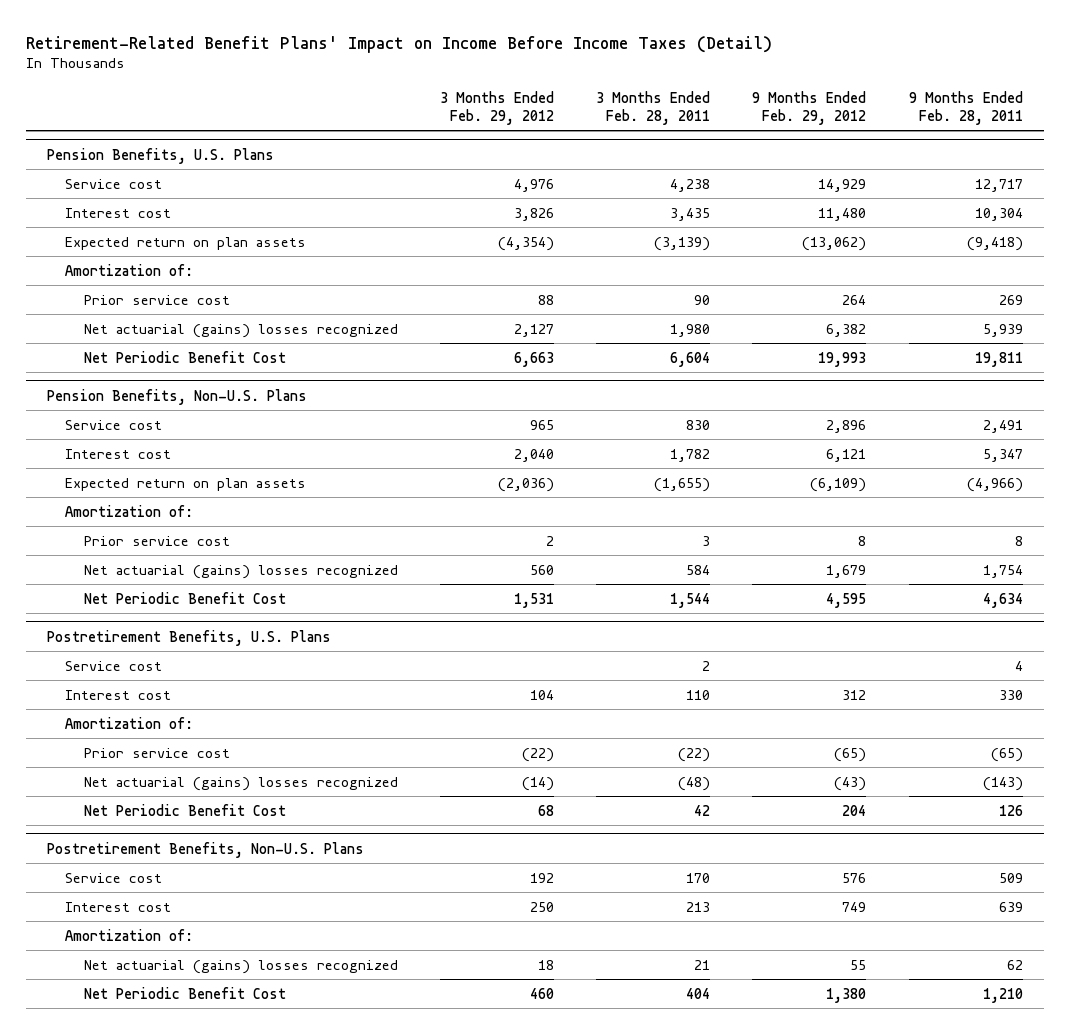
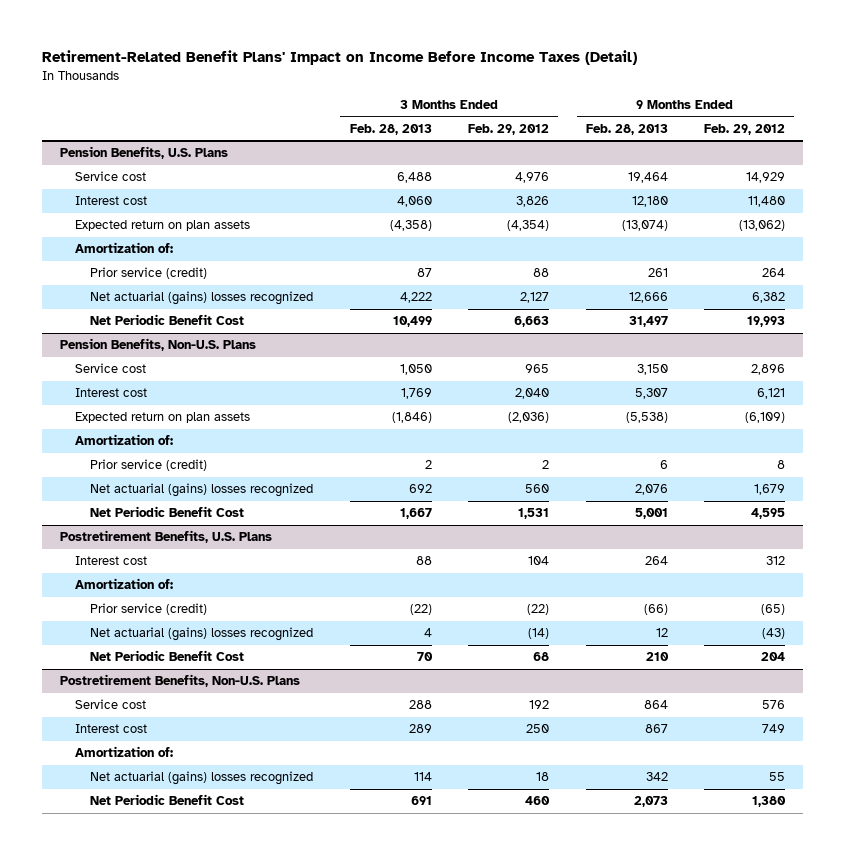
[596,90,711,125] 3 Months Ended Feb. 28, 2011 -> none
[908,90,1023,125] 9 Months Ended Feb. 28, 2011 -> none
none -> [349,123,432,135] Feb. 28, 2013
none -> [585,123,668,135] Feb. 28, 2013
[83,294,230,305] Prior service cost -> [90,267,208,280] Prior service (credit)
[83,535,230,546] Prior service cost -> [90,459,208,472] Prior service (credit)
[65,660,163,671] Service cost -> none
[83,747,230,758] Prior service cost -> [90,603,208,616] Prior service (credit)

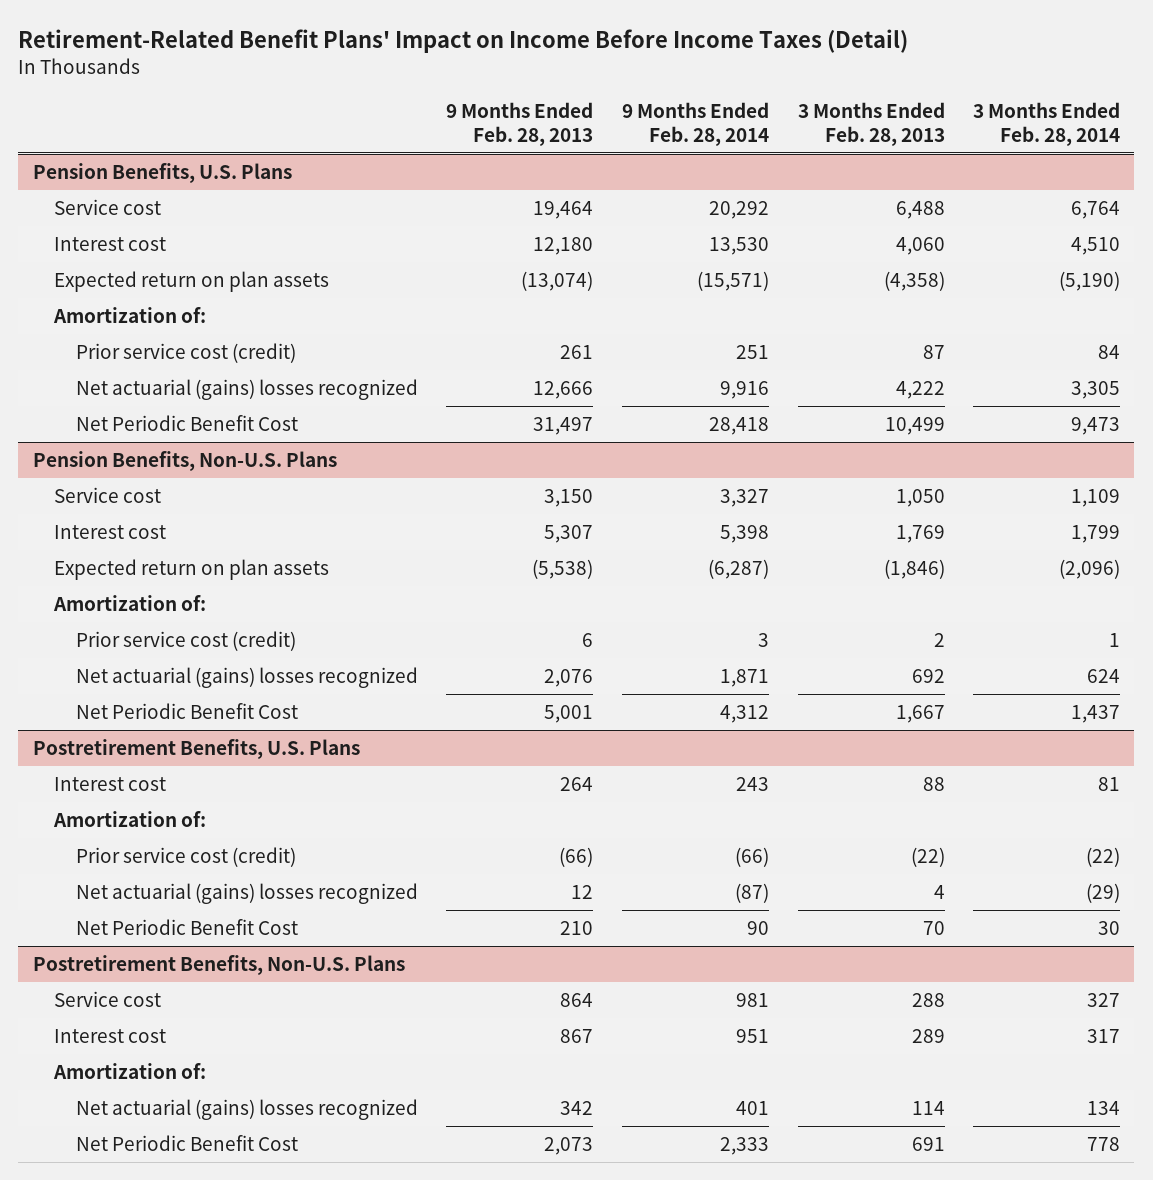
[468,123,550,135] Feb. 29, 2012 -> none
[704,123,786,135] Feb. 29, 2012 -> none
none -> [622,102,770,146] 9 Months Ended Feb. 28, 2014
none -> [973,102,1121,146] 3 Months Ended Feb. 28, 2014
[90,267,208,280] Prior service (credit) -> [75,343,296,364] Prior service cost (credit)
[90,459,208,472] Prior service (credit) -> [75,631,296,652] Prior service cost (credit)
[90,603,208,616] Prior service (credit) -> [75,847,296,868] Prior service cost (credit)

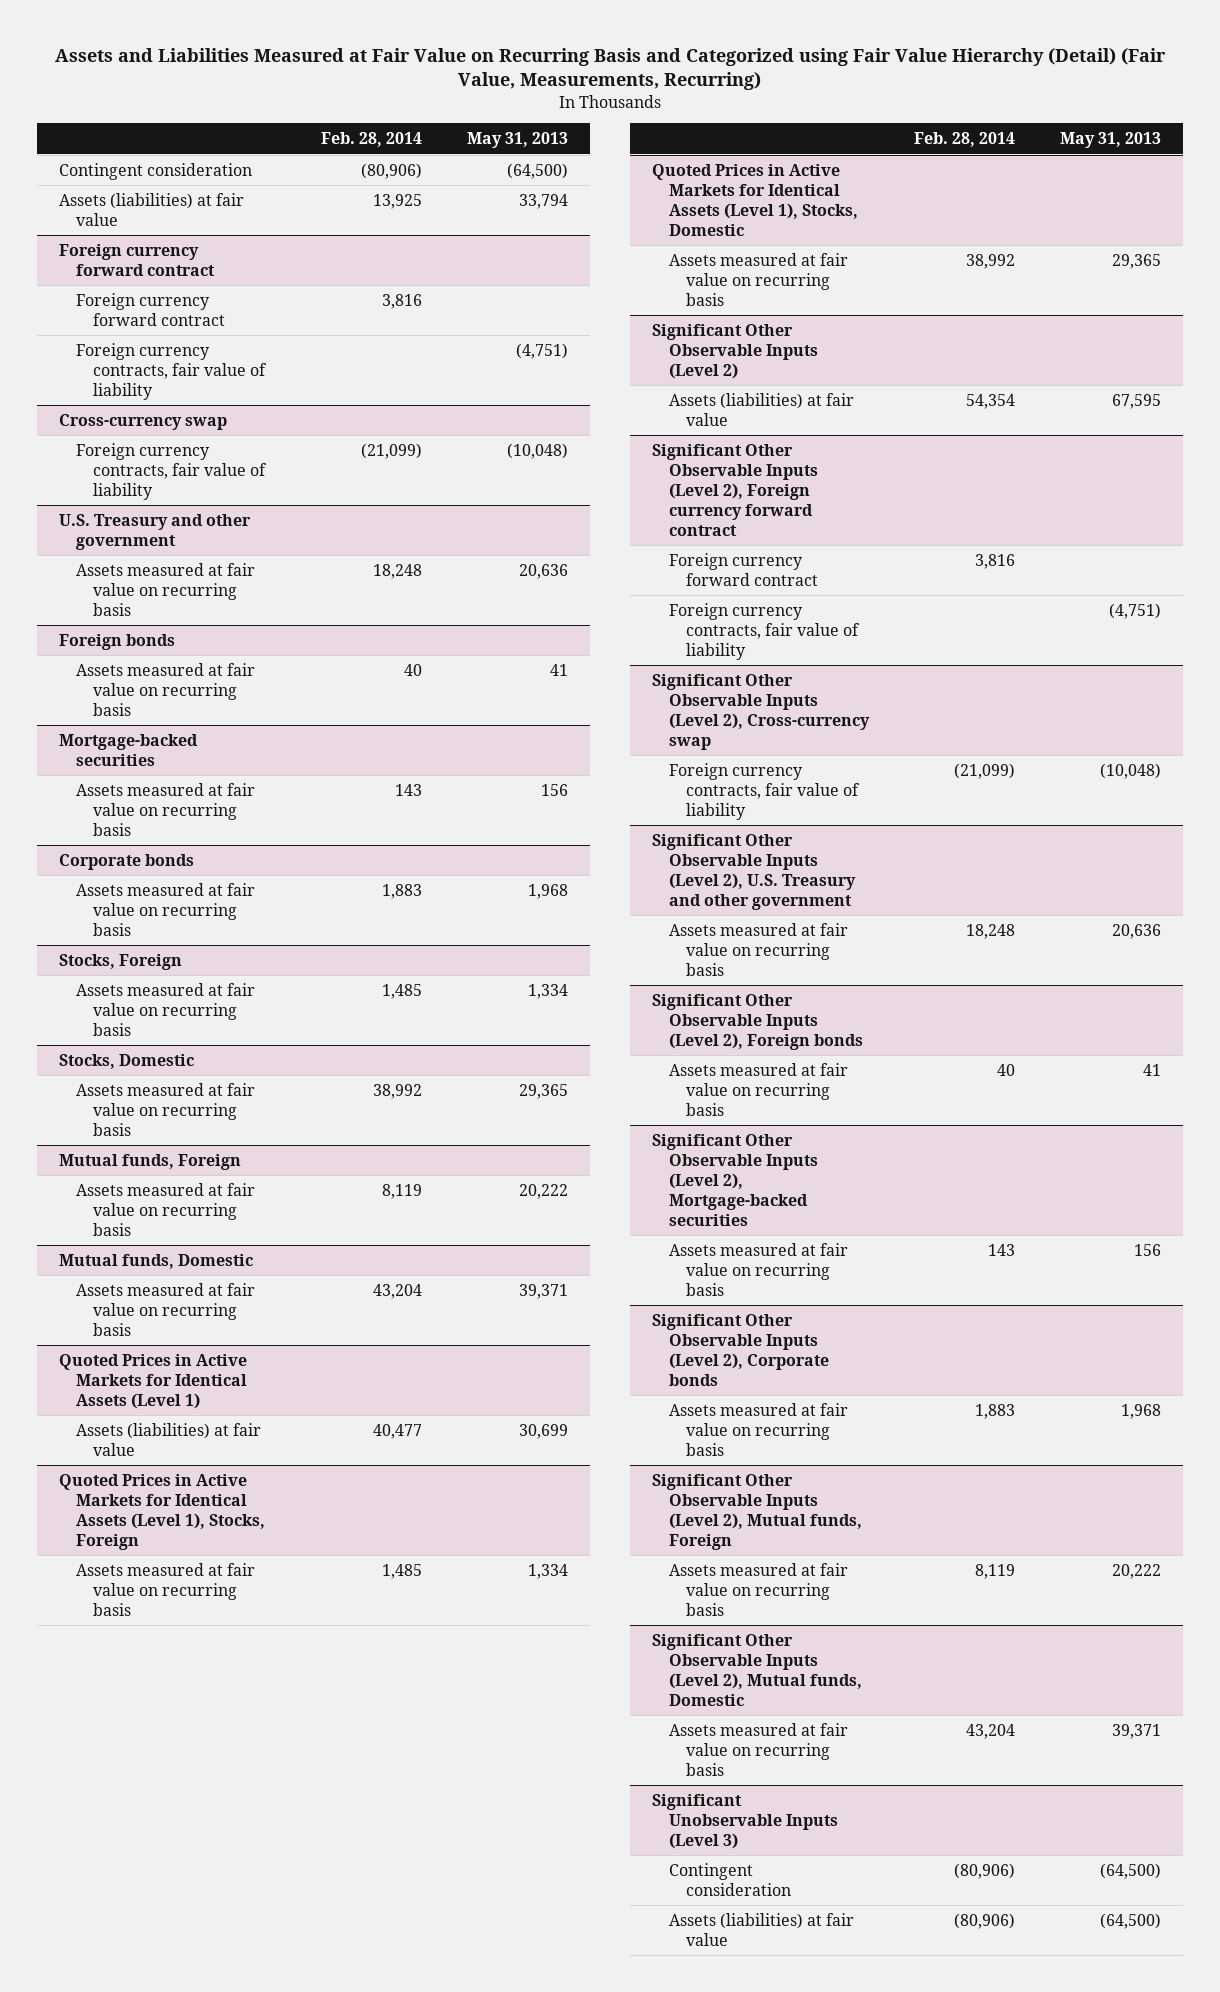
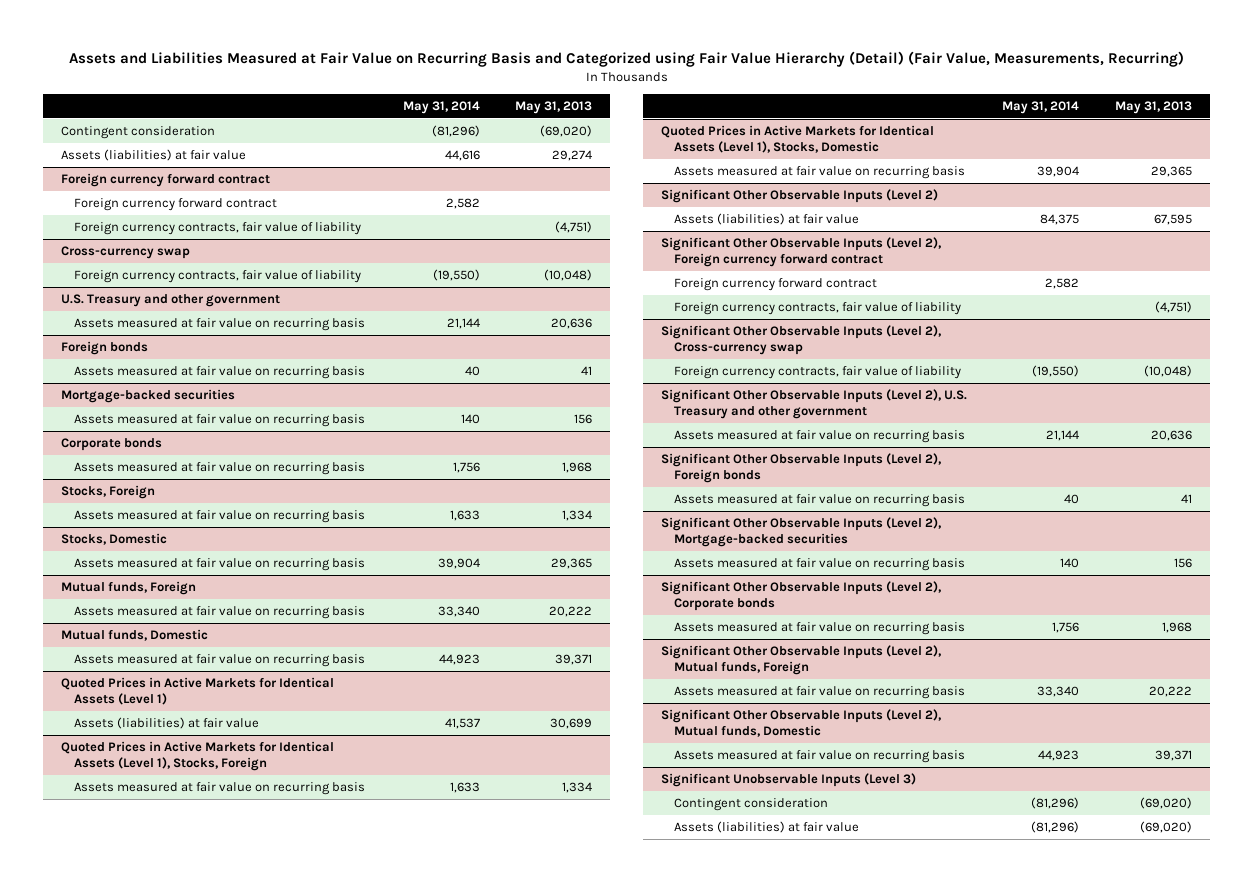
[320,132,422,148] Feb. 28, 2014 -> none
none -> [402,100,480,114] May 31, 2014
[506,162,568,179] (64,500) -> [540,125,593,138] (69,020)
[518,193,568,209] 33,794 -> [552,150,593,162] 29,274
[1099,1862,1161,1879] (64,500) -> [1140,797,1193,810] (69,020)
[1099,1912,1161,1929] (64,500) -> [1140,821,1193,834] (69,020)

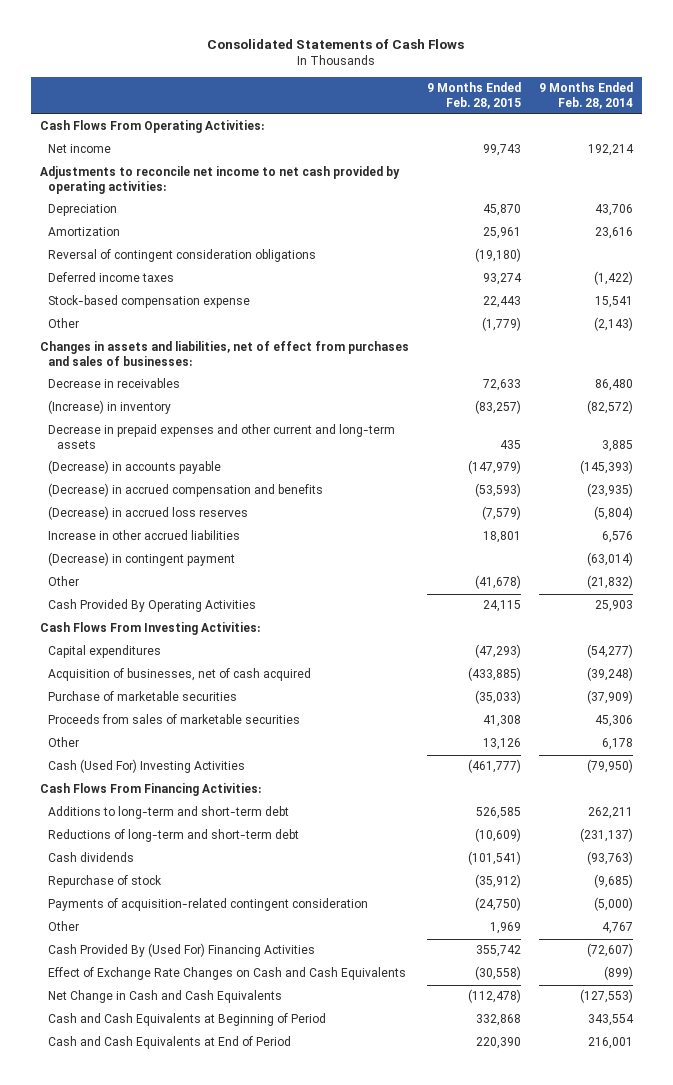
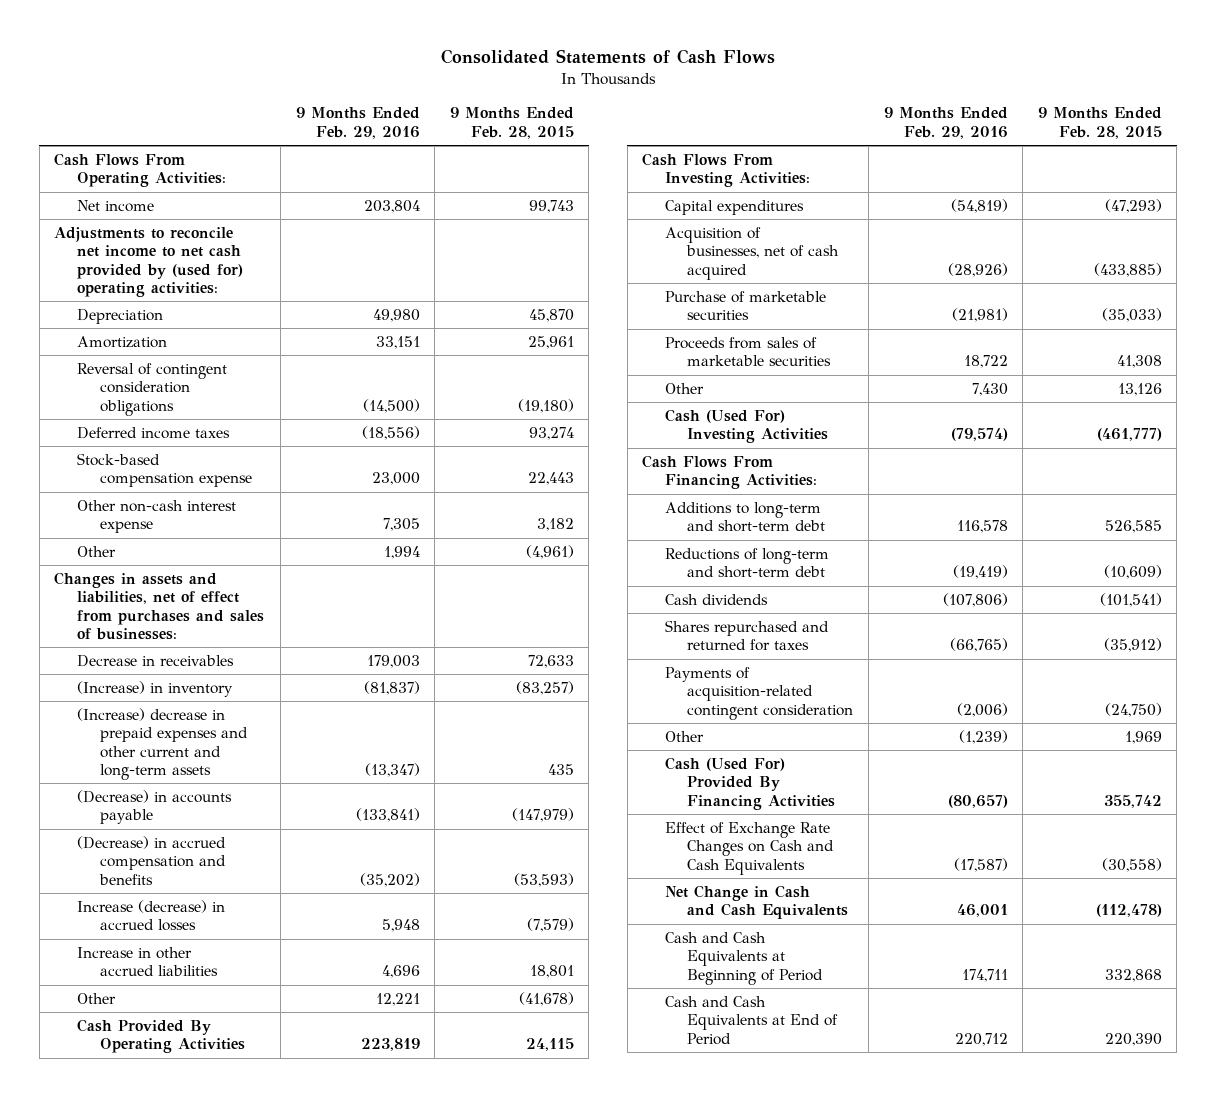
[539,82,634,109] 9 Months Ended Feb. 28, 2014 -> none
none -> [295,107,420,139] 9 Months Ended Feb. 29, 2016
[39,166,400,194] Adjustments to reconcile net income to net cash provided by operating activities: -> [54,226,243,298] Adjustments to reconcile net income to net cash provided by (used for) operating activities:
none -> [76,499,236,534] Other non-cash interest expense
[481,317,521,332] (1,779) -> [525,544,574,559] (4,961)
[48,424,396,449] Decrease in prepaid expenses and other current and long-term assets -> [76,707,248,781] (Increase) decrease in prepaid expenses and other current and long-term assets
[48,506,249,521] (Decrease) in accrued loss reserves -> [76,899,225,932] Increase (decrease) in accrued losses
[48,552,236,567] (Decrease) in contingent payment -> none
[48,875,163,889] Repurchase of stock -> [664,619,829,652] Shares repurchased and returned for taxes
[48,943,316,958] Cash Provided By (Used For) Financing Activities -> [664,756,836,810] Cash (Used For) Provided By Financing Activities

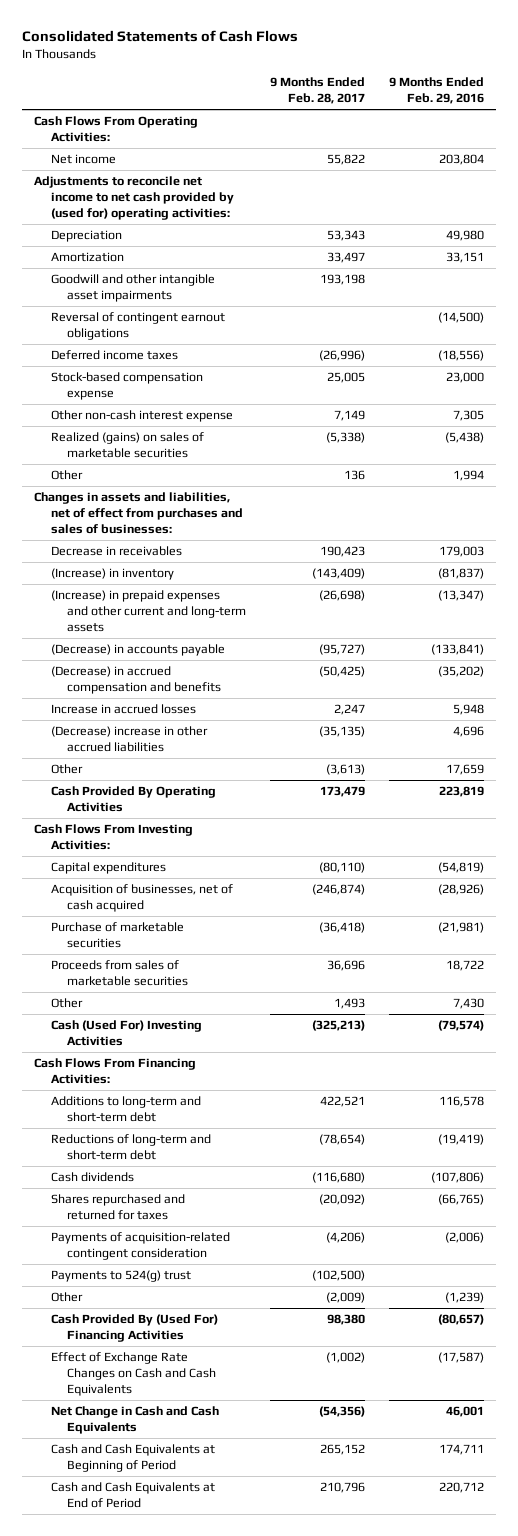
[449,107,574,139] 9 Months Ended Feb. 28, 2015 -> none
none -> [270,77,366,105] 9 Months Ended Feb. 28, 2017
none -> [50,274,215,303] Goodwill and other intangible asset impairments
[76,362,227,416] Reversal of contingent consideration obligations -> [50,312,225,341] Reversal of contingent earnout obligations
none -> [50,432,204,459] Realized (gains) on sales of marketable securities
[76,707,248,781] (Increase) decrease in prepaid expenses and other current and long-term assets -> [50,590,247,633] (Increase) in prepaid expenses and other current and long-term assets
[76,899,225,932] Increase (decrease) in accrued losses -> [50,704,196,715] Increase in accrued losses
[76,946,218,977] Increase in other accrued liabilities -> [50,726,208,753] (Decrease) increase in other accrued liabilities
[375,992,420,1006] 12,221 -> [446,764,485,776] 17,659
none -> [50,1270,191,1283] Payments to 524(g) trust
[664,756,836,810] Cash (Used For) Provided By Financing Activities -> [50,1314,218,1343] Cash Provided By (Used For) Financing Activities

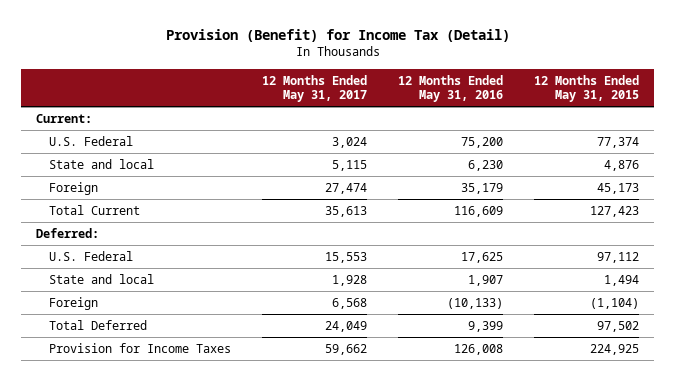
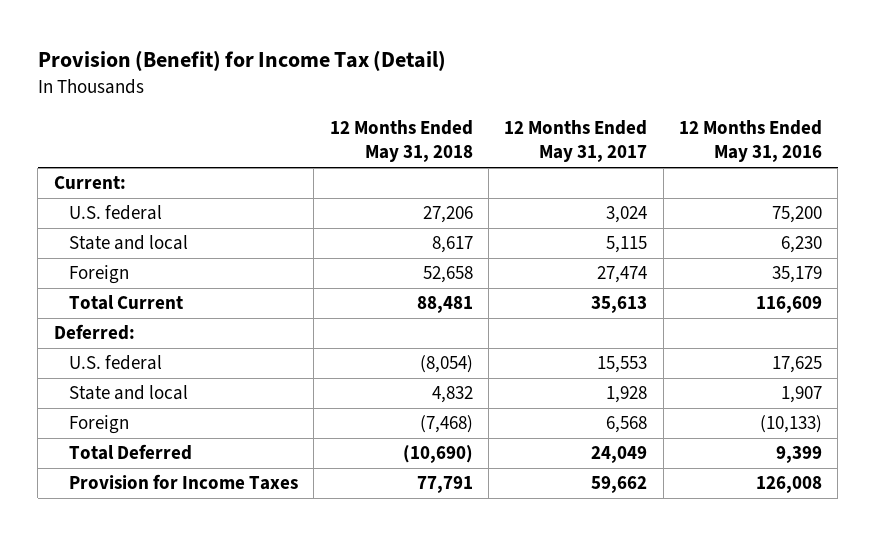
[533,74,639,103] 12 Months Ended May 31, 2015 -> none
none -> [329,119,473,163] 12 Months Ended May 31, 2018
[48,136,133,147] U.S. Federal -> [68,205,162,221] U.S. federal
[48,251,133,262] U.S. Federal -> [68,355,162,371] U.S. federal

